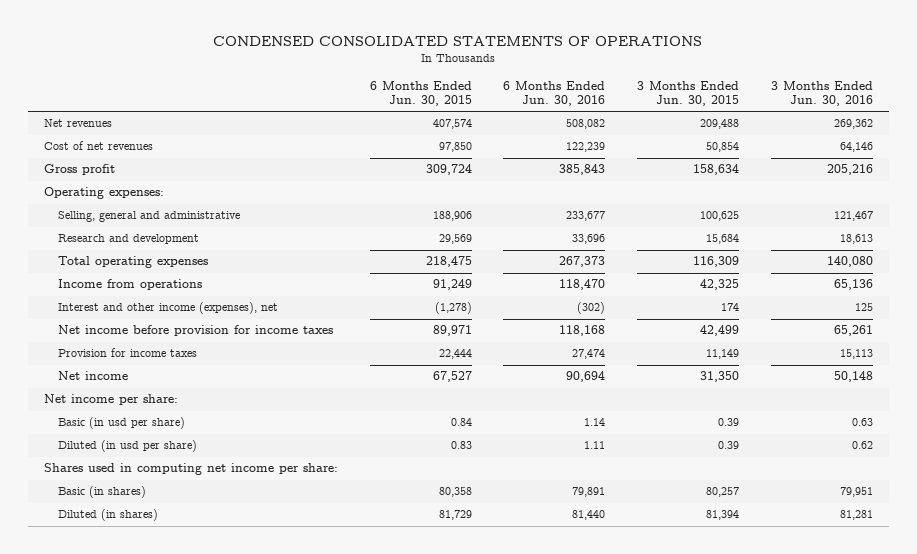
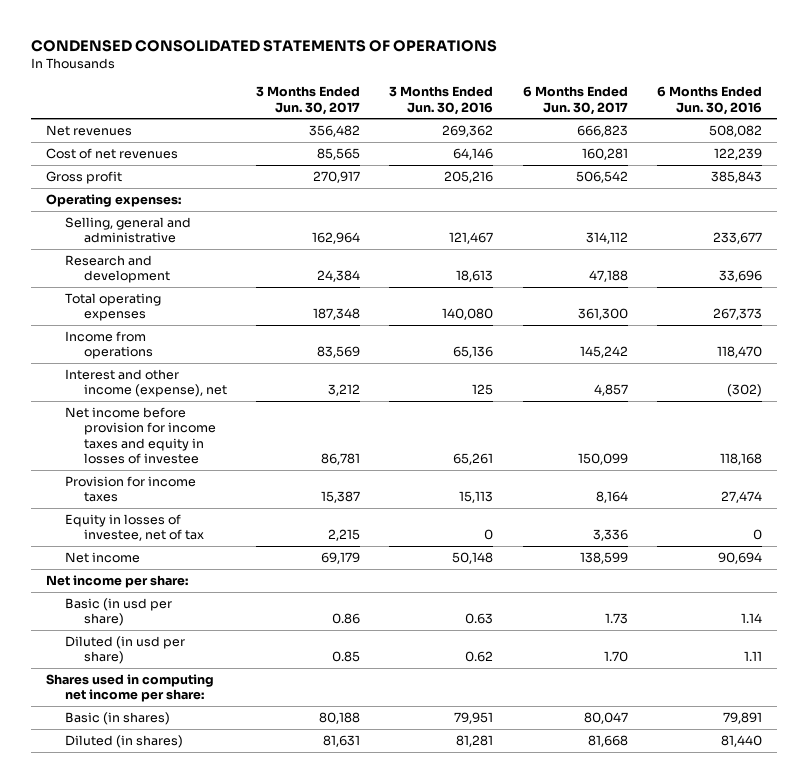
[369,80,472,107] 6 Months Ended Jun. 30, 2015 -> none
[637,80,740,107] 3 Months Ended Jun. 30, 2015 -> none
none -> [256,86,361,115] 3 Months Ended Jun. 30, 2017
none -> [522,86,628,115] 6 Months Ended Jun. 30, 2017
[57,302,278,315] Interest and other income (expenses), net -> [64,368,227,398] Interest and other income (expense), net
[57,325,333,337] Net income before provision for income taxes -> [64,406,216,465] Net income before provision for income taxes and equity in losses of investee
none -> [64,513,204,542] Equity in losses of investee, net of tax

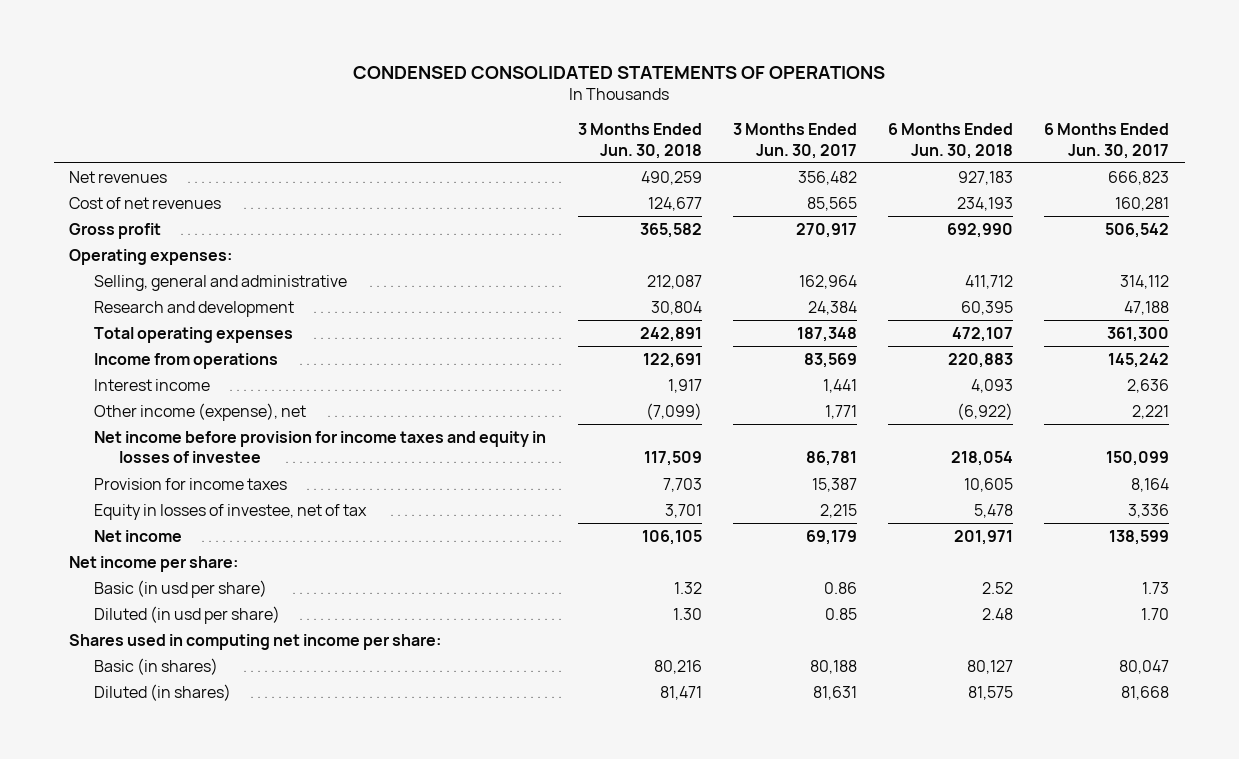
[389,86,494,115] 3 Months Ended Jun. 30, 2016 -> none
[657,86,763,115] 6 Months Ended Jun. 30, 2016 -> none
none -> [577,123,702,159] 3 Months Ended Jun. 30, 2018
none -> [888,123,1014,159] 6 Months Ended Jun. 30, 2018
none -> [94,378,211,391] Interest income
[64,368,227,398] Interest and other income (expense), net -> [94,402,307,421] Other income (expense), net
[328,384,361,397] 3,212 -> [824,404,857,419] 1,771
[593,384,628,397] 4,857 -> [1132,404,1170,419] 2,221

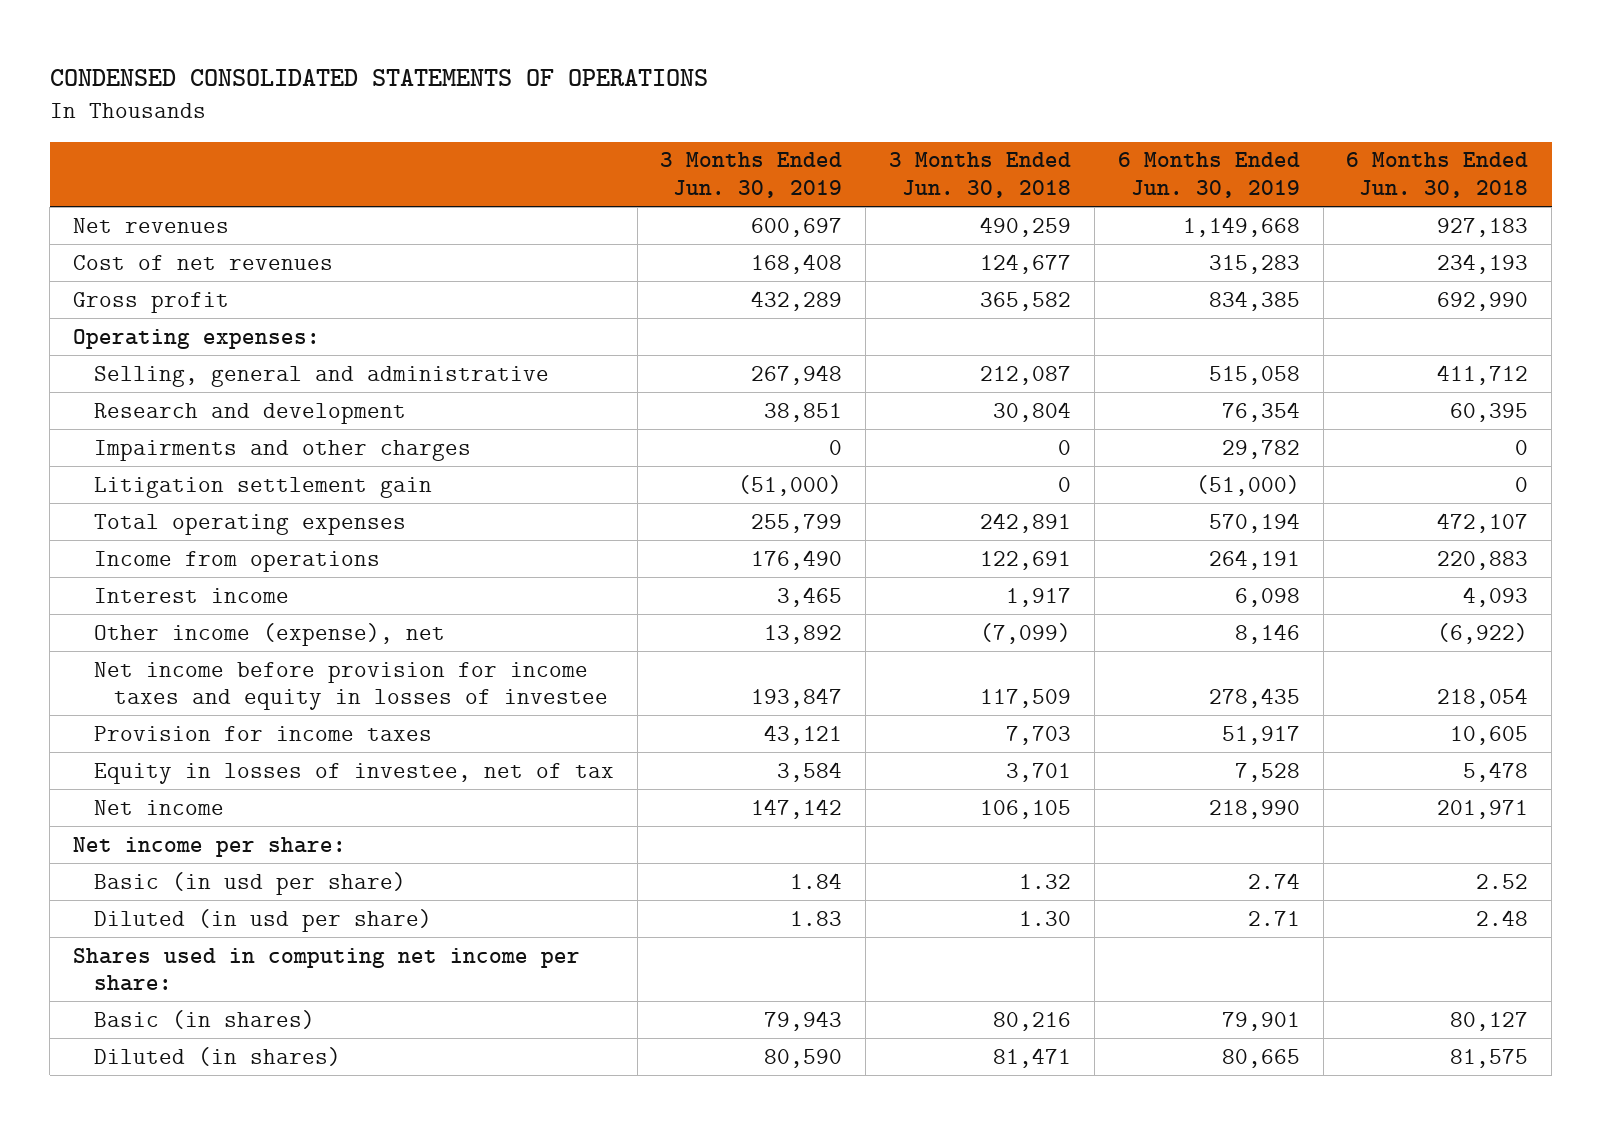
[732,123,857,159] 3 Months Ended Jun. 30, 2017 -> none
[1044,123,1170,159] 6 Months Ended Jun. 30, 2017 -> none
none -> [660,152,843,198] 3 Months Ended Jun. 30, 2019
none -> [1117,152,1300,198] 6 Months Ended Jun. 30, 2019
none -> [93,439,471,461] Impairments and other charges
none -> [93,476,432,498] Litigation settlement gain

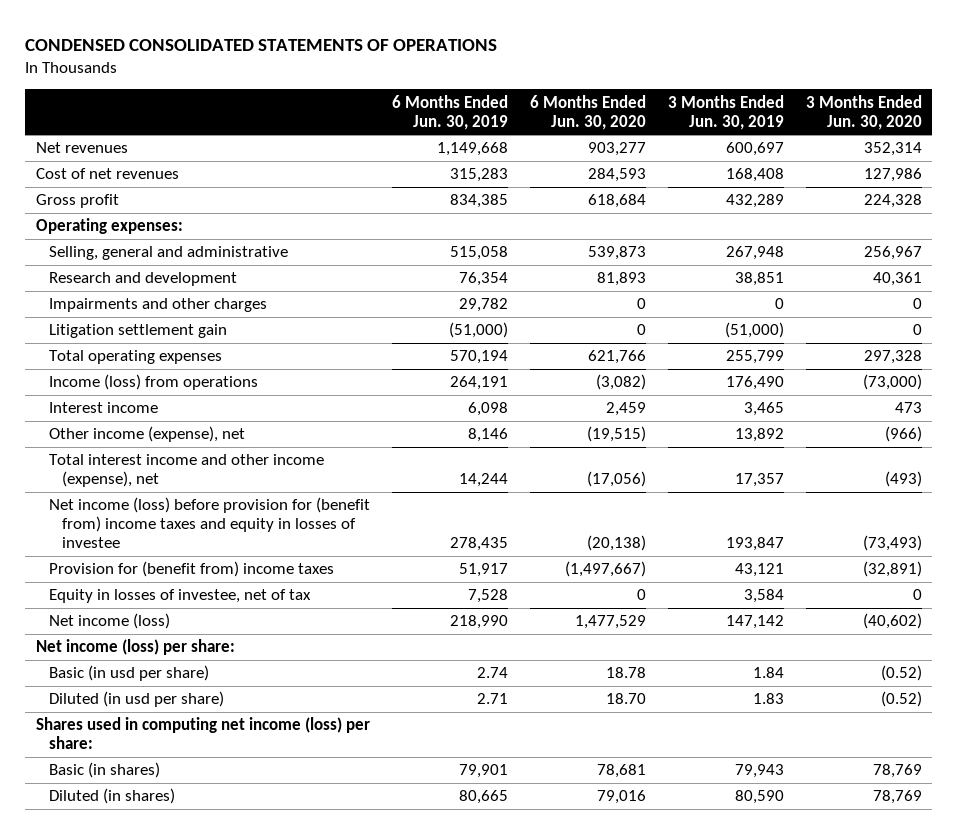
[889,152,1072,198] 3 Months Ended Jun. 30, 2018 -> none
[1346,152,1529,198] 6 Months Ended Jun. 30, 2018 -> none
none -> [529,94,646,130] 6 Months Ended Jun. 30, 2020
none -> [805,94,922,130] 3 Months Ended Jun. 30, 2020
[93,550,380,572] Income from operations -> [48,374,258,391] Income (loss) from operations
none -> [48,454,324,488] Total interest income and other income (expense), net
[93,661,609,711] Net income before provision for income taxes and equity in losses of investee -> [48,497,370,549] Net income (loss) before provision for (benefit from) income taxes and equity in losses of investee
[93,725,432,741] Provision for income taxes -> [48,561,334,578] Provision for (benefit from) income taxes
[93,799,224,815] Net income -> [48,613,170,630] Net income (loss)
[73,836,347,857] Net income per share: -> [36,639,236,656] Net income (loss) per share:
[73,947,581,992] Shares used in computing net income per share: -> [36,717,371,750] Shares used in computing net income (loss) per share:

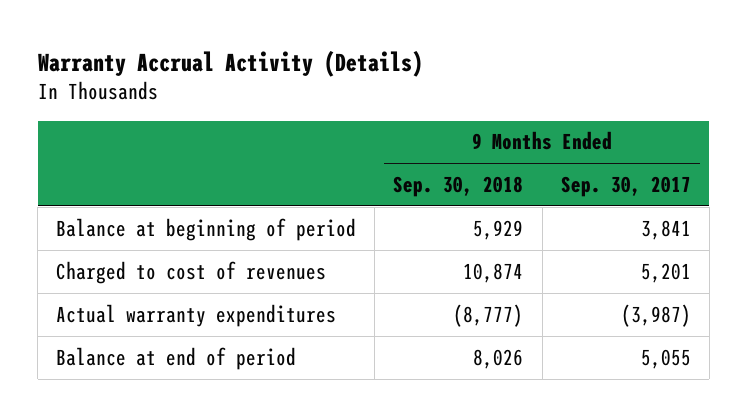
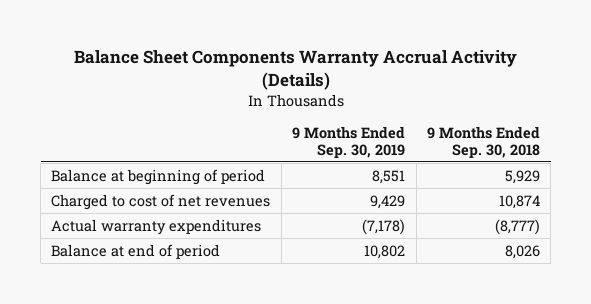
[37,49,423,77] Warranty Accrual Activity (Details) -> [73,50,517,90] Balance Sheet Components Warranty Accrual Activity (Details)
[560,176,691,198] Sep. 30, 2017 -> none
none -> [292,125,406,158] 9 Months Ended Sep. 30, 2019
[56,260,327,284] Charged to cost of revenues -> [51,193,271,210] Charged to cost of net revenues

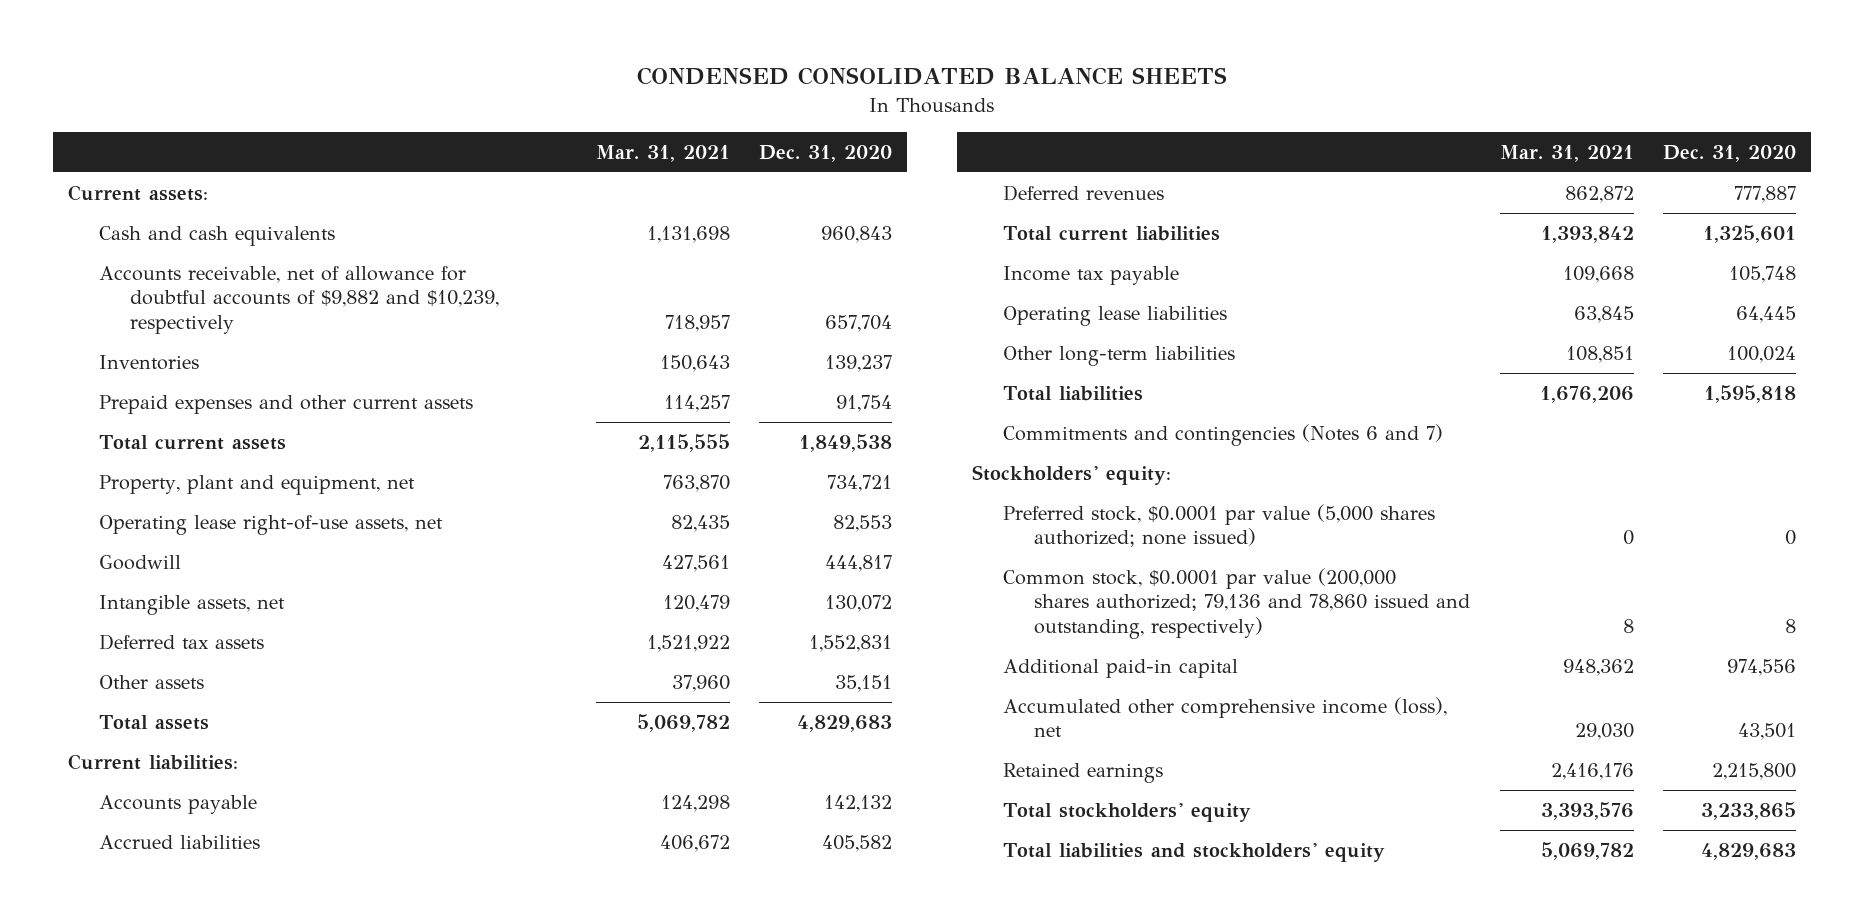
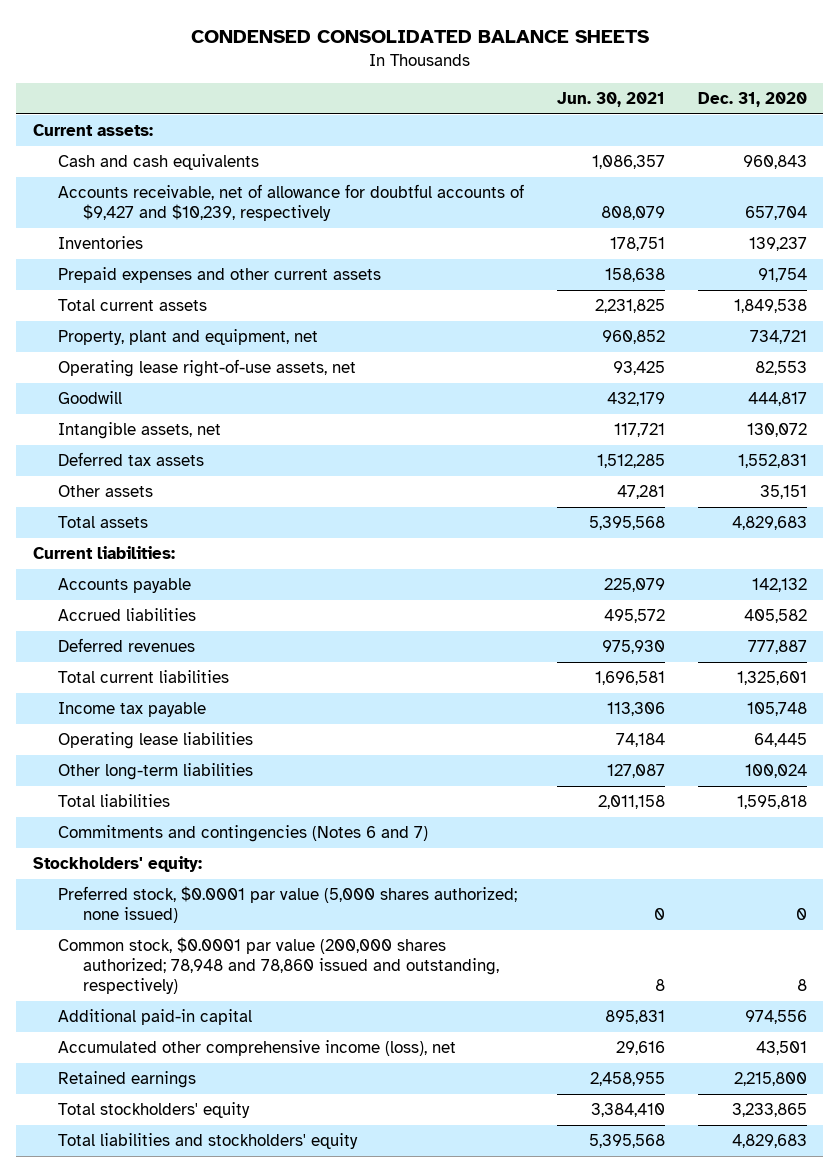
[595,144,730,162] Mar. 31, 2021 -> none
none -> [556,92,665,108] Jun. 30, 2021
[98,265,500,334] Accounts receivable, net of allowance for doubtful accounts of $9,882 and $10,239, respectively -> [57,184,524,222] Accounts receivable, net of allowance for doubtful accounts of $9,427 and $10,239, respectively
[1003,567,1471,639] Common stock, $0.0001 par value (200,000 shares authorized; 79,136 and 78,860 issued and outstanding, respectively) -> [57,937,500,995] Common stock, $0.0001 par value (200,000 shares authorized; 78,948 and 78,860 issued and outstanding, respectively)

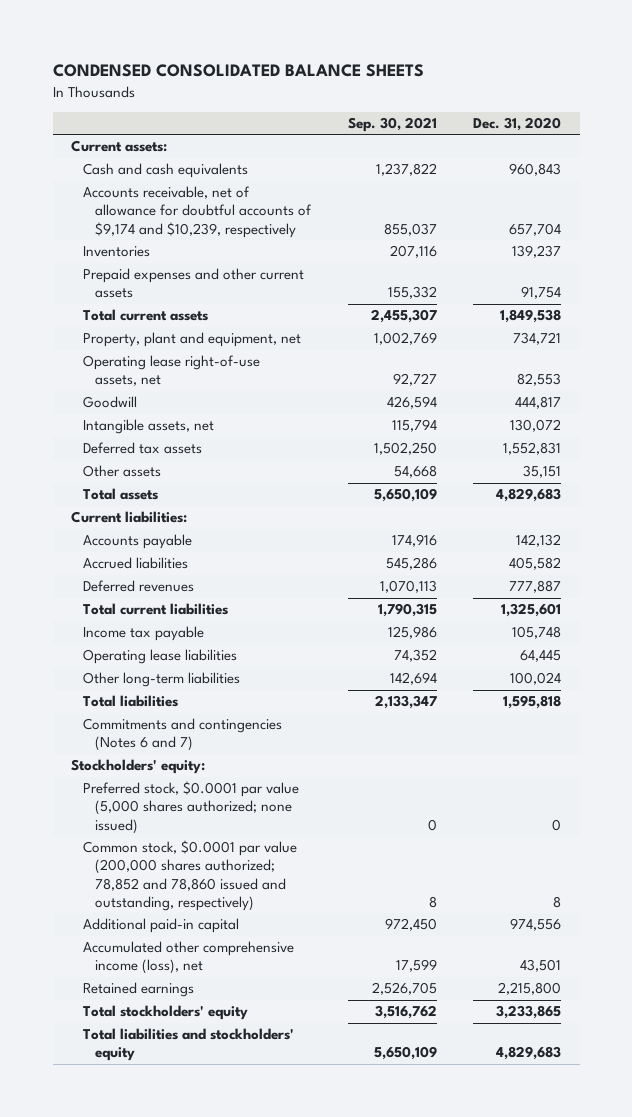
[556,92,665,108] Jun. 30, 2021 -> none
none -> [347,117,437,133] Sep. 30, 2021
[57,184,524,222] Accounts receivable, net of allowance for doubtful accounts of $9,427 and $10,239, respectively -> [83,186,313,238] Accounts receivable, net of allowance for doubtful accounts of $9,174 and $10,239, respectively
[57,937,500,995] Common stock, $0.0001 par value (200,000 shares authorized; 78,948 and 78,860 issued and outstanding, respectively) -> [83,840,298,911] Common stock, $0.0001 par value (200,000 shares authorized; 78,852 and 78,860 issued and outstanding, respectively)

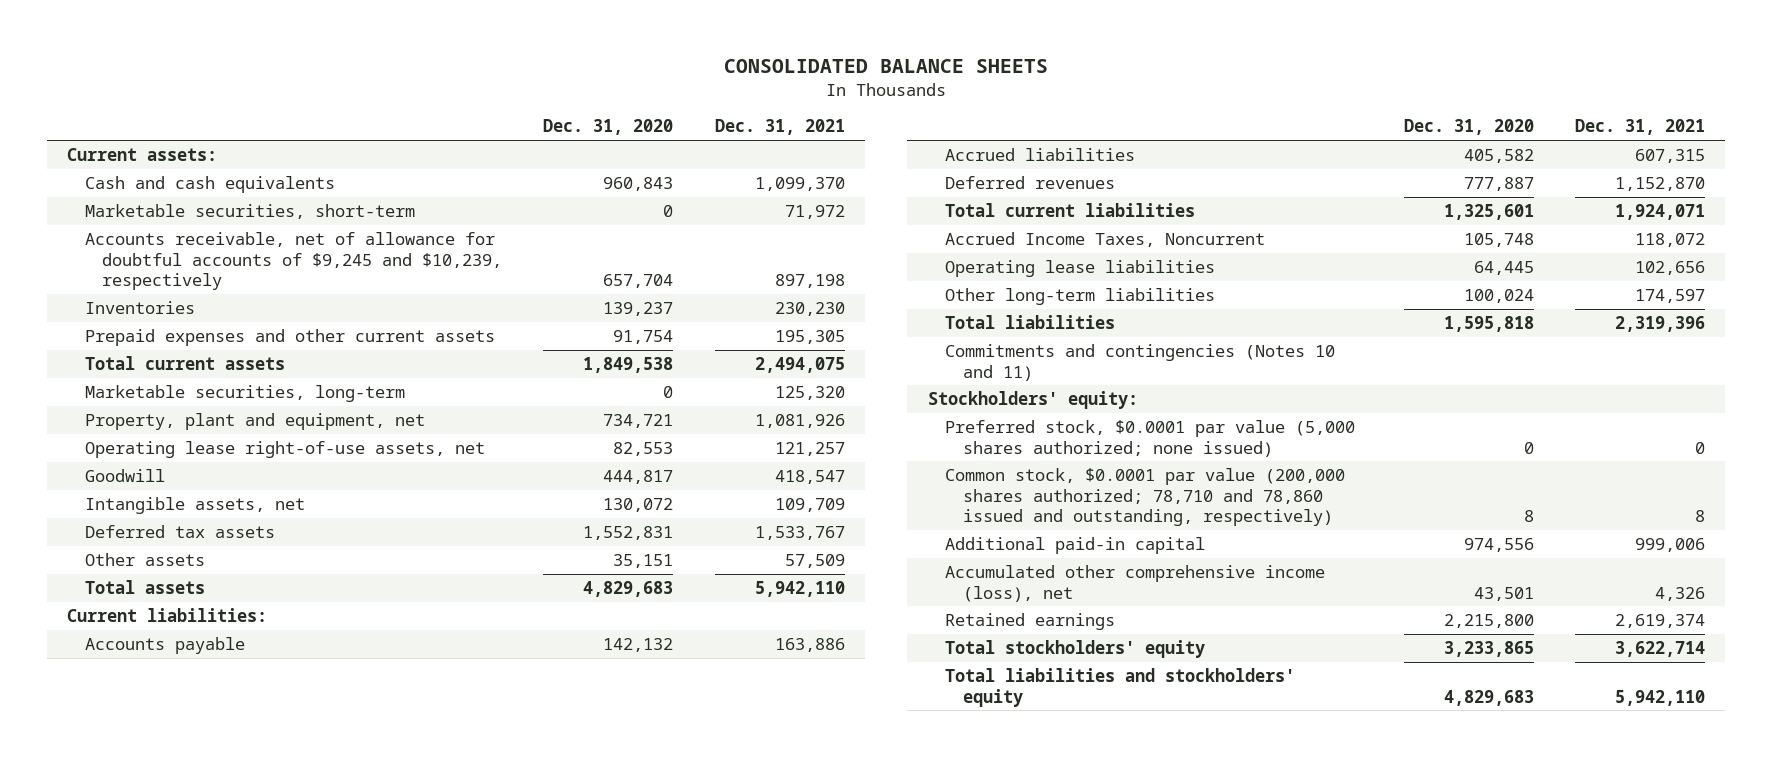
[52,64,424,78] CONDENSED CONSOLIDATED BALANCE SHEETS -> [724,59,1049,74] CONSOLIDATED BALANCE SHEETS
[347,117,437,133] Sep. 30, 2021 -> none
none -> [714,119,845,136] Dec. 31, 2021
none -> [84,203,415,219] Marketable securities, short-term
[83,186,313,238] Accounts receivable, net of allowance for doubtful accounts of $9,174 and $10,239, respectively -> [84,231,503,291] Accounts receivable, net of allowance for doubtful accounts of $9,245 and $10,239, respectively
none -> [84,384,405,402] Marketable securities, long-term
[83,626,205,642] Income tax payable -> [945,231,1266,247] Accrued Income Taxes, Noncurrent
[83,718,283,752] Commitments and contingencies (Notes 6 and 7) -> [945,343,1336,381] Commitments and contingencies (Notes 10 and 11)
[83,840,298,911] Common stock, $0.0001 par value (200,000 shares authorized; 78,852 and 78,860 issued and outstanding, respectively) -> [945,467,1346,527] Common stock, $0.0001 par value (200,000 shares authorized; 78,710 and 78,860 issued and outstanding, respectively)

